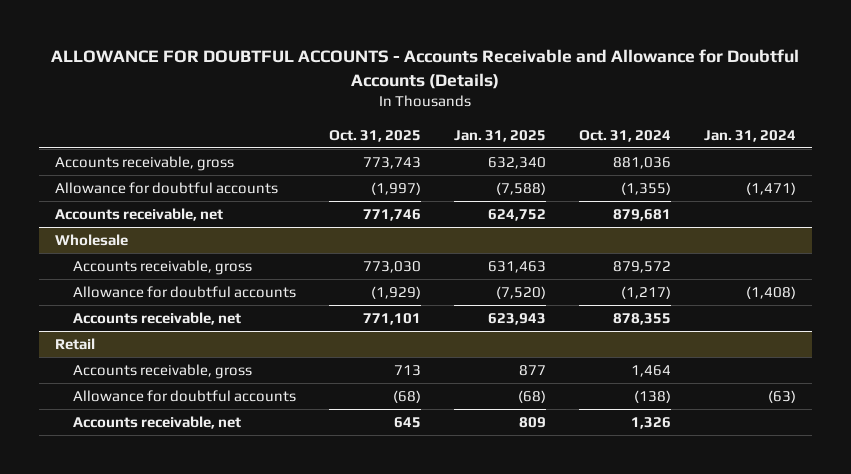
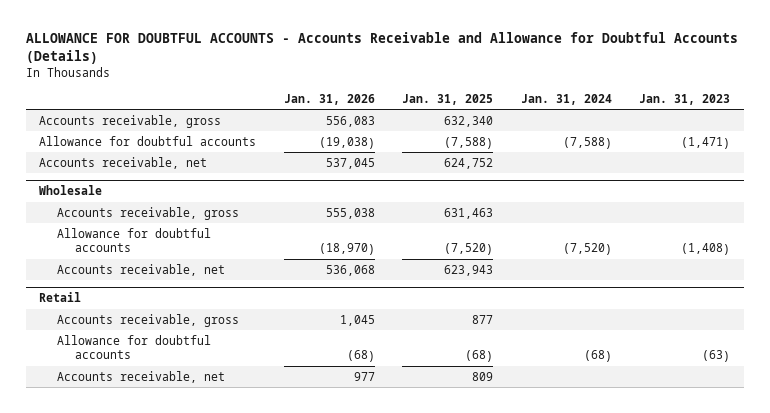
[328,129,421,142] Oct. 31, 2025 -> none
[578,129,671,142] Oct. 31, 2024 -> none
none -> [283,93,375,105] Jan. 31, 2026
none -> [639,93,731,105] Jan. 31, 2023
[745,182,796,196] (1,471) -> [562,136,612,149] (7,588)
[745,286,796,300] (1,408) -> [562,243,612,256] (7,520)
[767,390,796,404] (63) -> [583,350,612,363] (68)

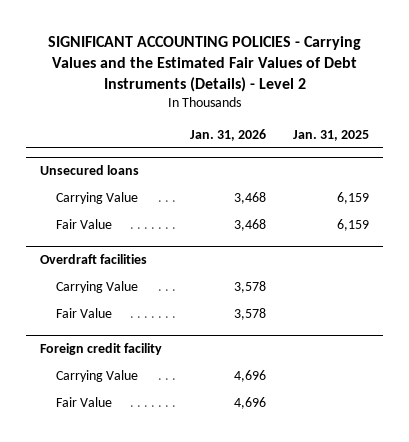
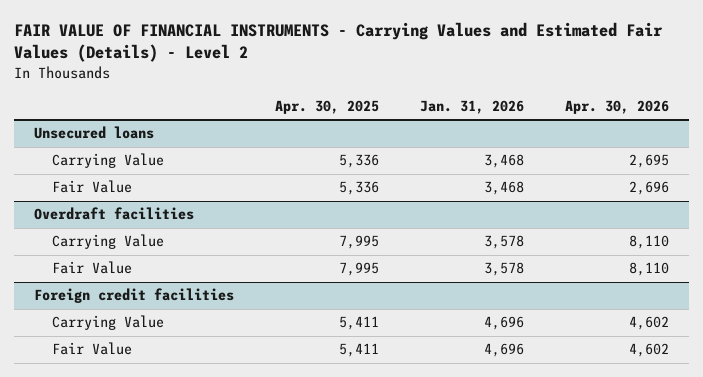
[47,36,361,93] SIGNIFICANT ACCOUNTING POLICIES - Carrying Values and the Estimated Fair Values of Debt Instruments (Details) - Level 2 -> [13,22,663,63] FAIR VALUE OF FINANCIAL INSTRUMENTS - Carrying Values and Estimated Fair Values (Details) - Level 2
[292,129,369,141] Jan. 31, 2025 -> none
none -> [275,99,380,114] Apr. 30, 2025
none -> [565,99,670,114] Apr. 30, 2026
[40,343,163,356] Foreign credit facility -> [34,288,235,304] Foreign credit facilities

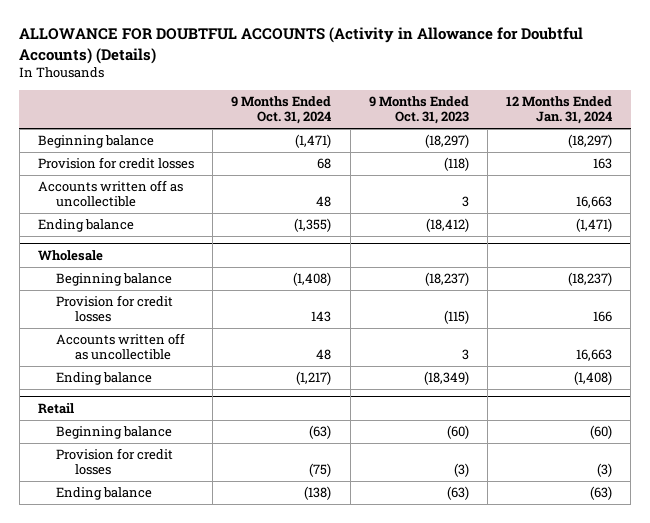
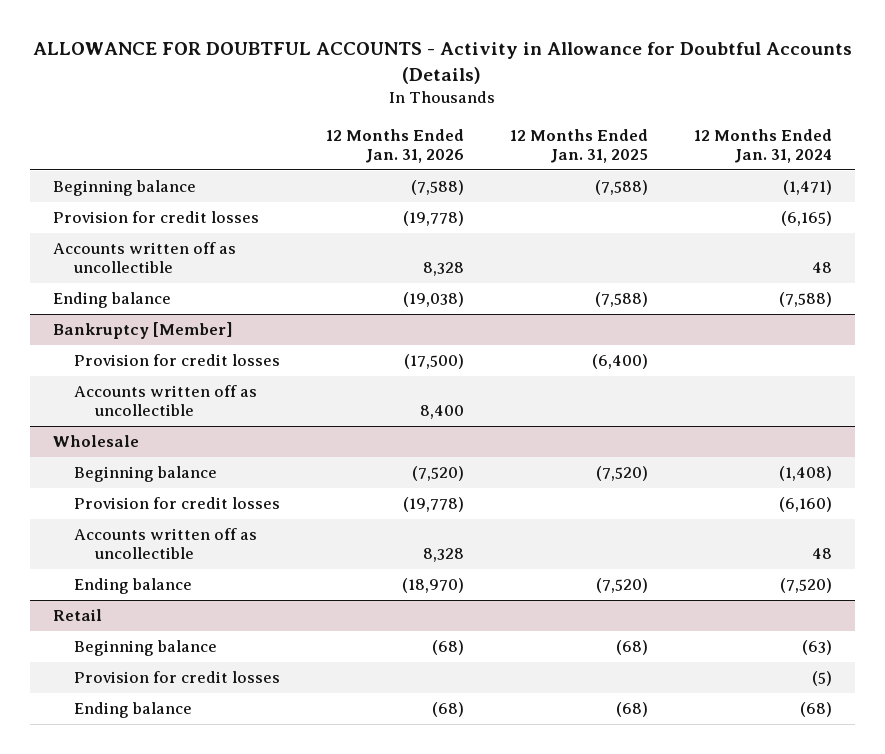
[19,27,584,64] ALLOWANCE FOR DOUBTFUL ACCOUNTS (Activity in Allowance for Doubtful Accounts) (Details) -> [33,42,853,84] ALLOWANCE FOR DOUBTFUL ACCOUNTS - Activity in Allowance for Doubtful Accounts (Details)
[231,96,332,125] 9 Months Ended Oct. 31, 2024 -> none
[368,96,469,125] 9 Months Ended Oct. 31, 2023 -> none
none -> [325,128,464,163] 12 Months Ended Jan. 31, 2026
none -> [509,128,648,163] 12 Months Ended Jan. 31, 2025
[567,134,612,149] (18,297) -> [783,180,833,196] (1,471)
[592,158,612,170] 163 -> [781,211,833,227] (6,165)
[575,196,612,209] 16,663 -> [812,262,833,274] 48
[575,218,612,233] (1,471) -> [779,292,833,308] (7,588)
none -> [52,322,233,340] Bankruptcy [Member]
none -> [73,354,280,367] Provision for credit losses
none -> [73,385,257,417] Accounts written off as uncollectible
[567,272,612,287] (18,237) -> [779,466,833,482] (1,408)
[592,311,612,323] 166 -> [779,497,833,513] (6,160)
[575,349,612,362] 16,663 -> [812,548,833,560] 48
[573,371,612,386] (1,408) -> [780,578,833,594] (7,520)
[589,425,612,440] (60) -> [802,640,833,656] (63)
[596,463,612,478] (3) -> [812,671,833,687] (5)
[589,486,612,501] (63) -> [800,702,833,718] (68)

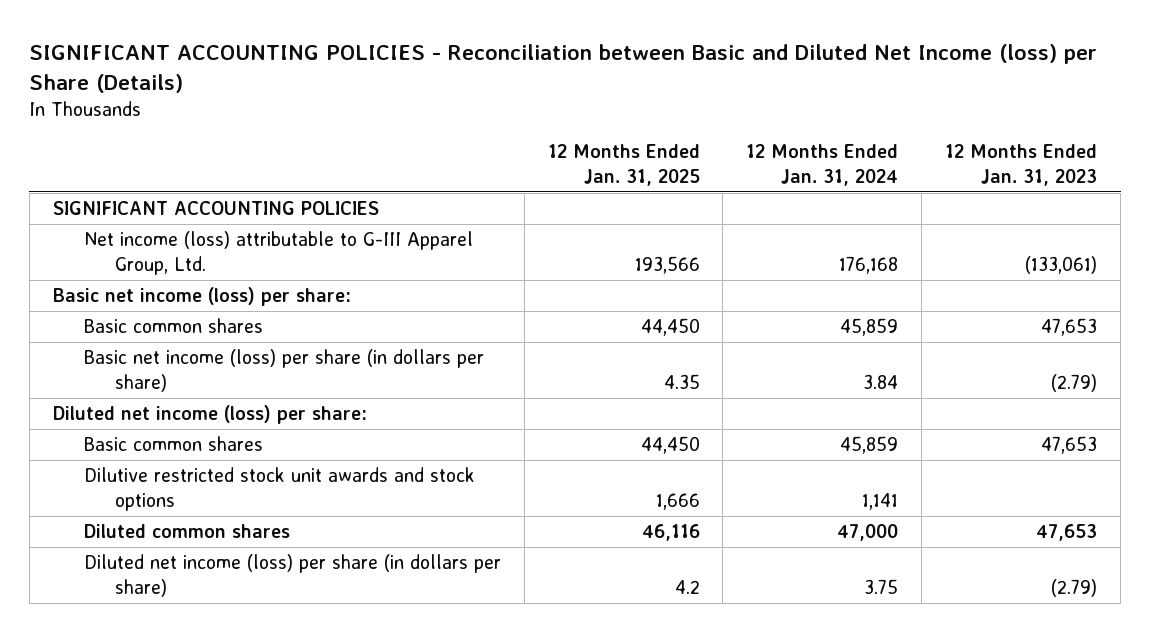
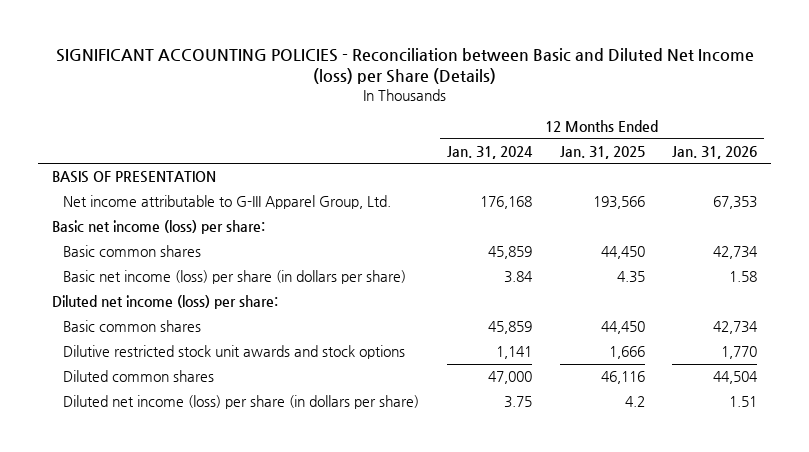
[945,143,1098,186] 12 Months Ended Jan. 31, 2023 -> none
none -> [672,145,758,159] Jan. 31, 2026
[52,201,379,216] SIGNIFICANT ACCOUNTING POLICIES -> [51,171,216,184] BASIS OF PRESENTATION
[83,231,473,276] Net income (loss) attributable to G-III Apparel Group, Ltd. -> [63,195,392,210] Net income attributable to G-III Apparel Group, Ltd.

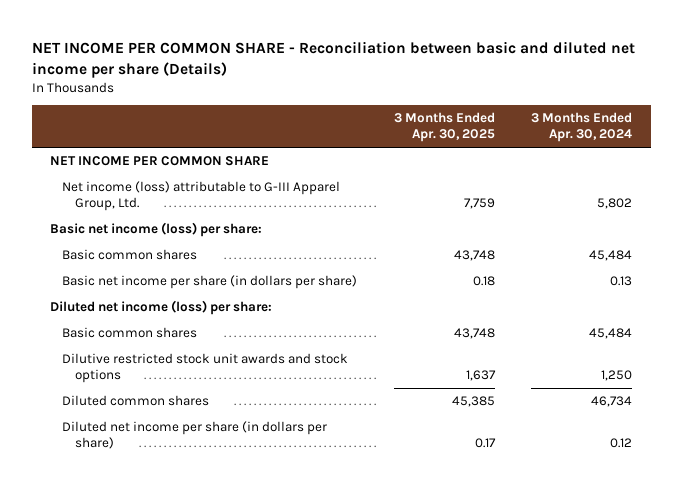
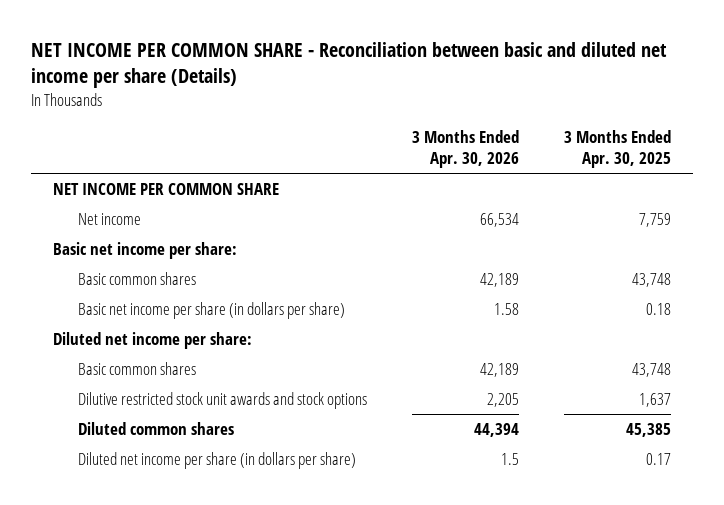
[531,112,633,143] 3 Months Ended Apr. 30, 2024 -> none
none -> [411,130,519,169] 3 Months Ended Apr. 30, 2026
[62,181,341,212] Net income (loss) attributable to G-III Apparel Group, Ltd. -> [78,212,142,225] Net income
[50,222,263,238] Basic net income (loss) per share: -> [53,241,238,259] Basic net income per share:
[50,300,273,316] Diluted net income (loss) per share: -> [53,331,253,349] Diluted net income per share:

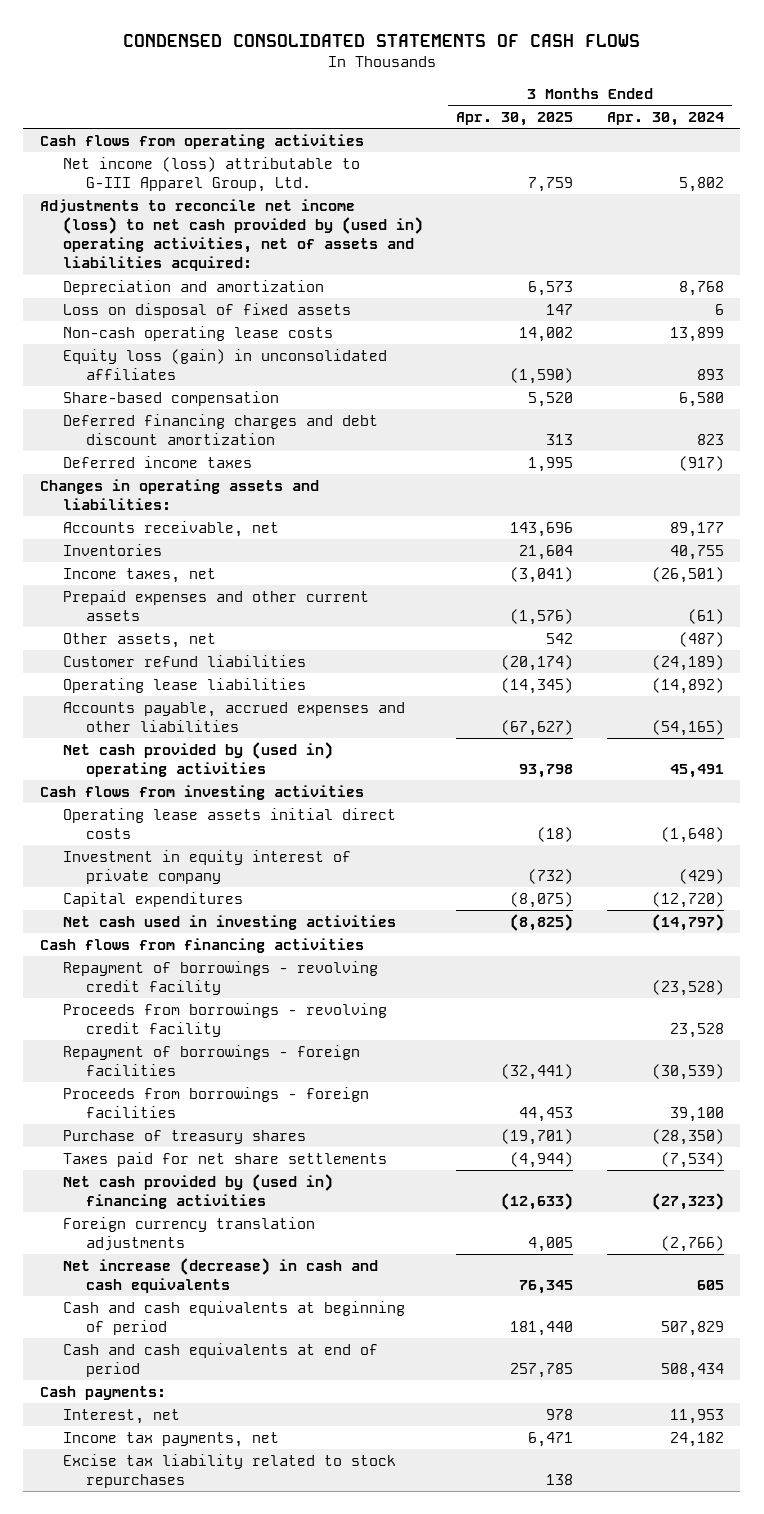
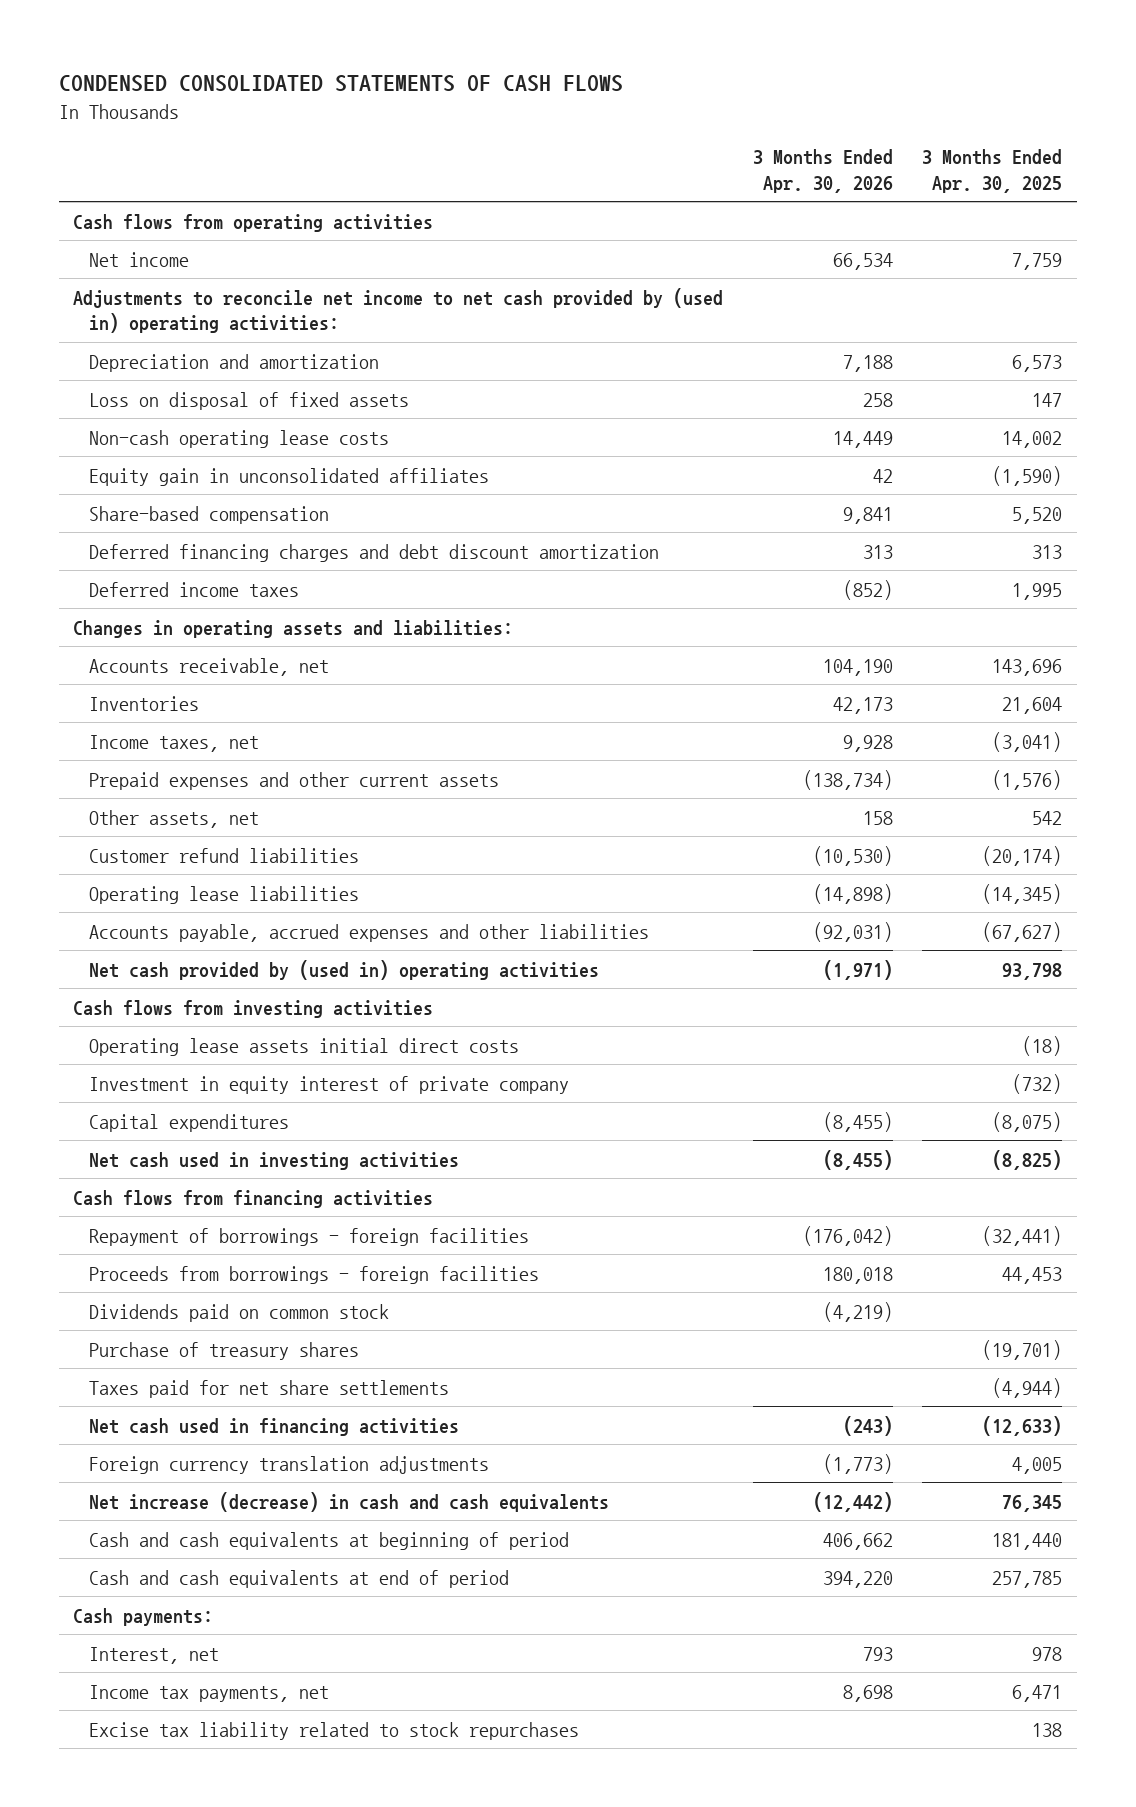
[606,111,724,126] Apr. 30, 2024 -> none
none -> [752,149,893,193] 3 Months Ended Apr. 30, 2026
[62,156,360,193] Net income (loss) attributable to G-III Apparel Group, Ltd. -> [88,251,189,267] Net income
[40,198,423,272] Adjustments to reconcile net income (loss) to net cash provided by (used in) operating activities, net of assets and liabilities acquired: -> [73,287,724,333] Adjustments to reconcile net income to net cash provided by (used in) operating activities:
[62,348,387,381] Equity loss (gain) in unconsolidated affiliates -> [88,467,489,486] Equity gain in unconsolidated affiliates
[62,960,378,996] Repayment of borrowings - revolving credit facility -> none
[62,1002,387,1038] Proceeds from borrowings - revolving credit facility -> none
none -> [88,1303,389,1322] Dividends paid on common stock
[62,1173,333,1210] Net cash provided by (used in) financing activities -> [88,1417,459,1436] Net cash used in financing activities

